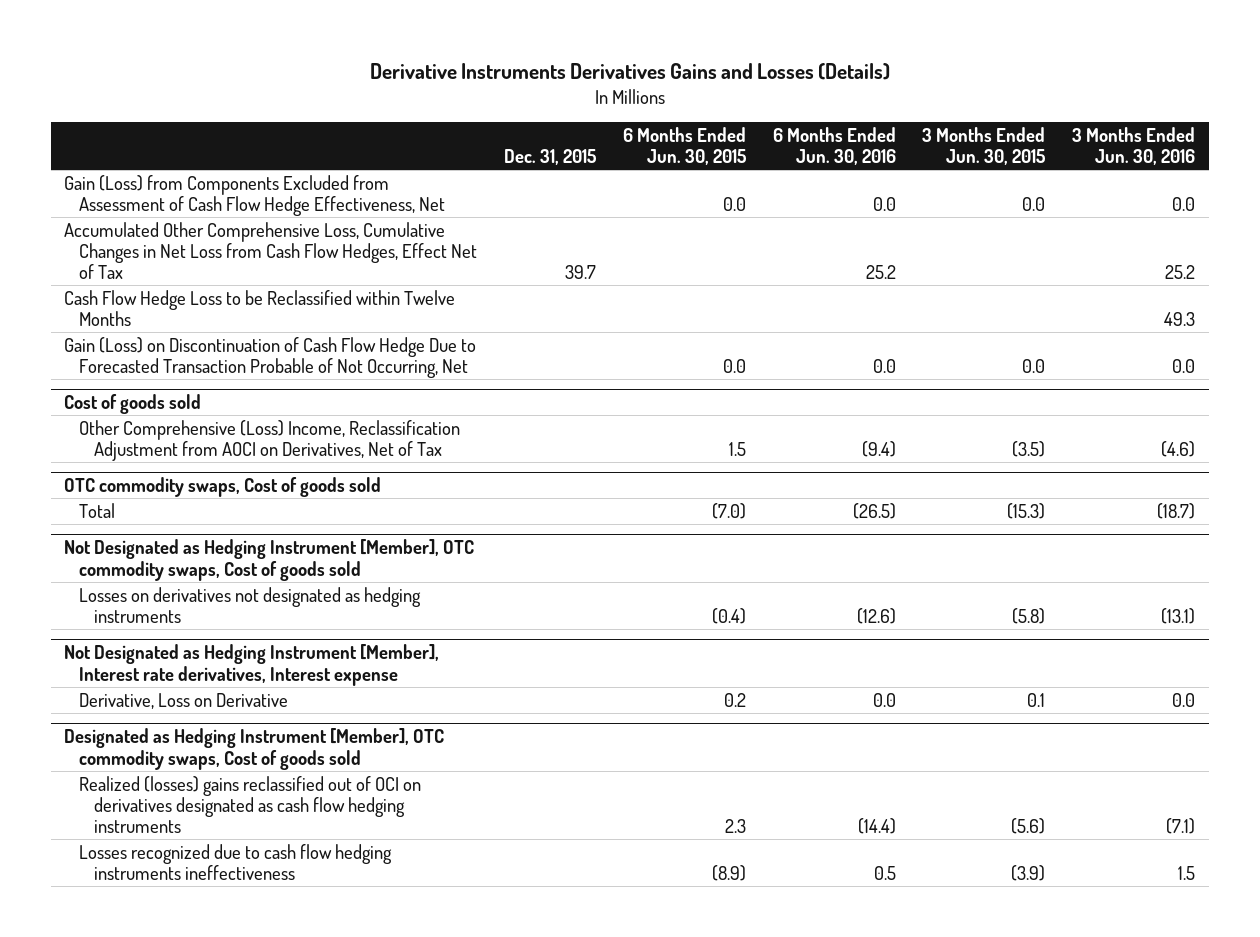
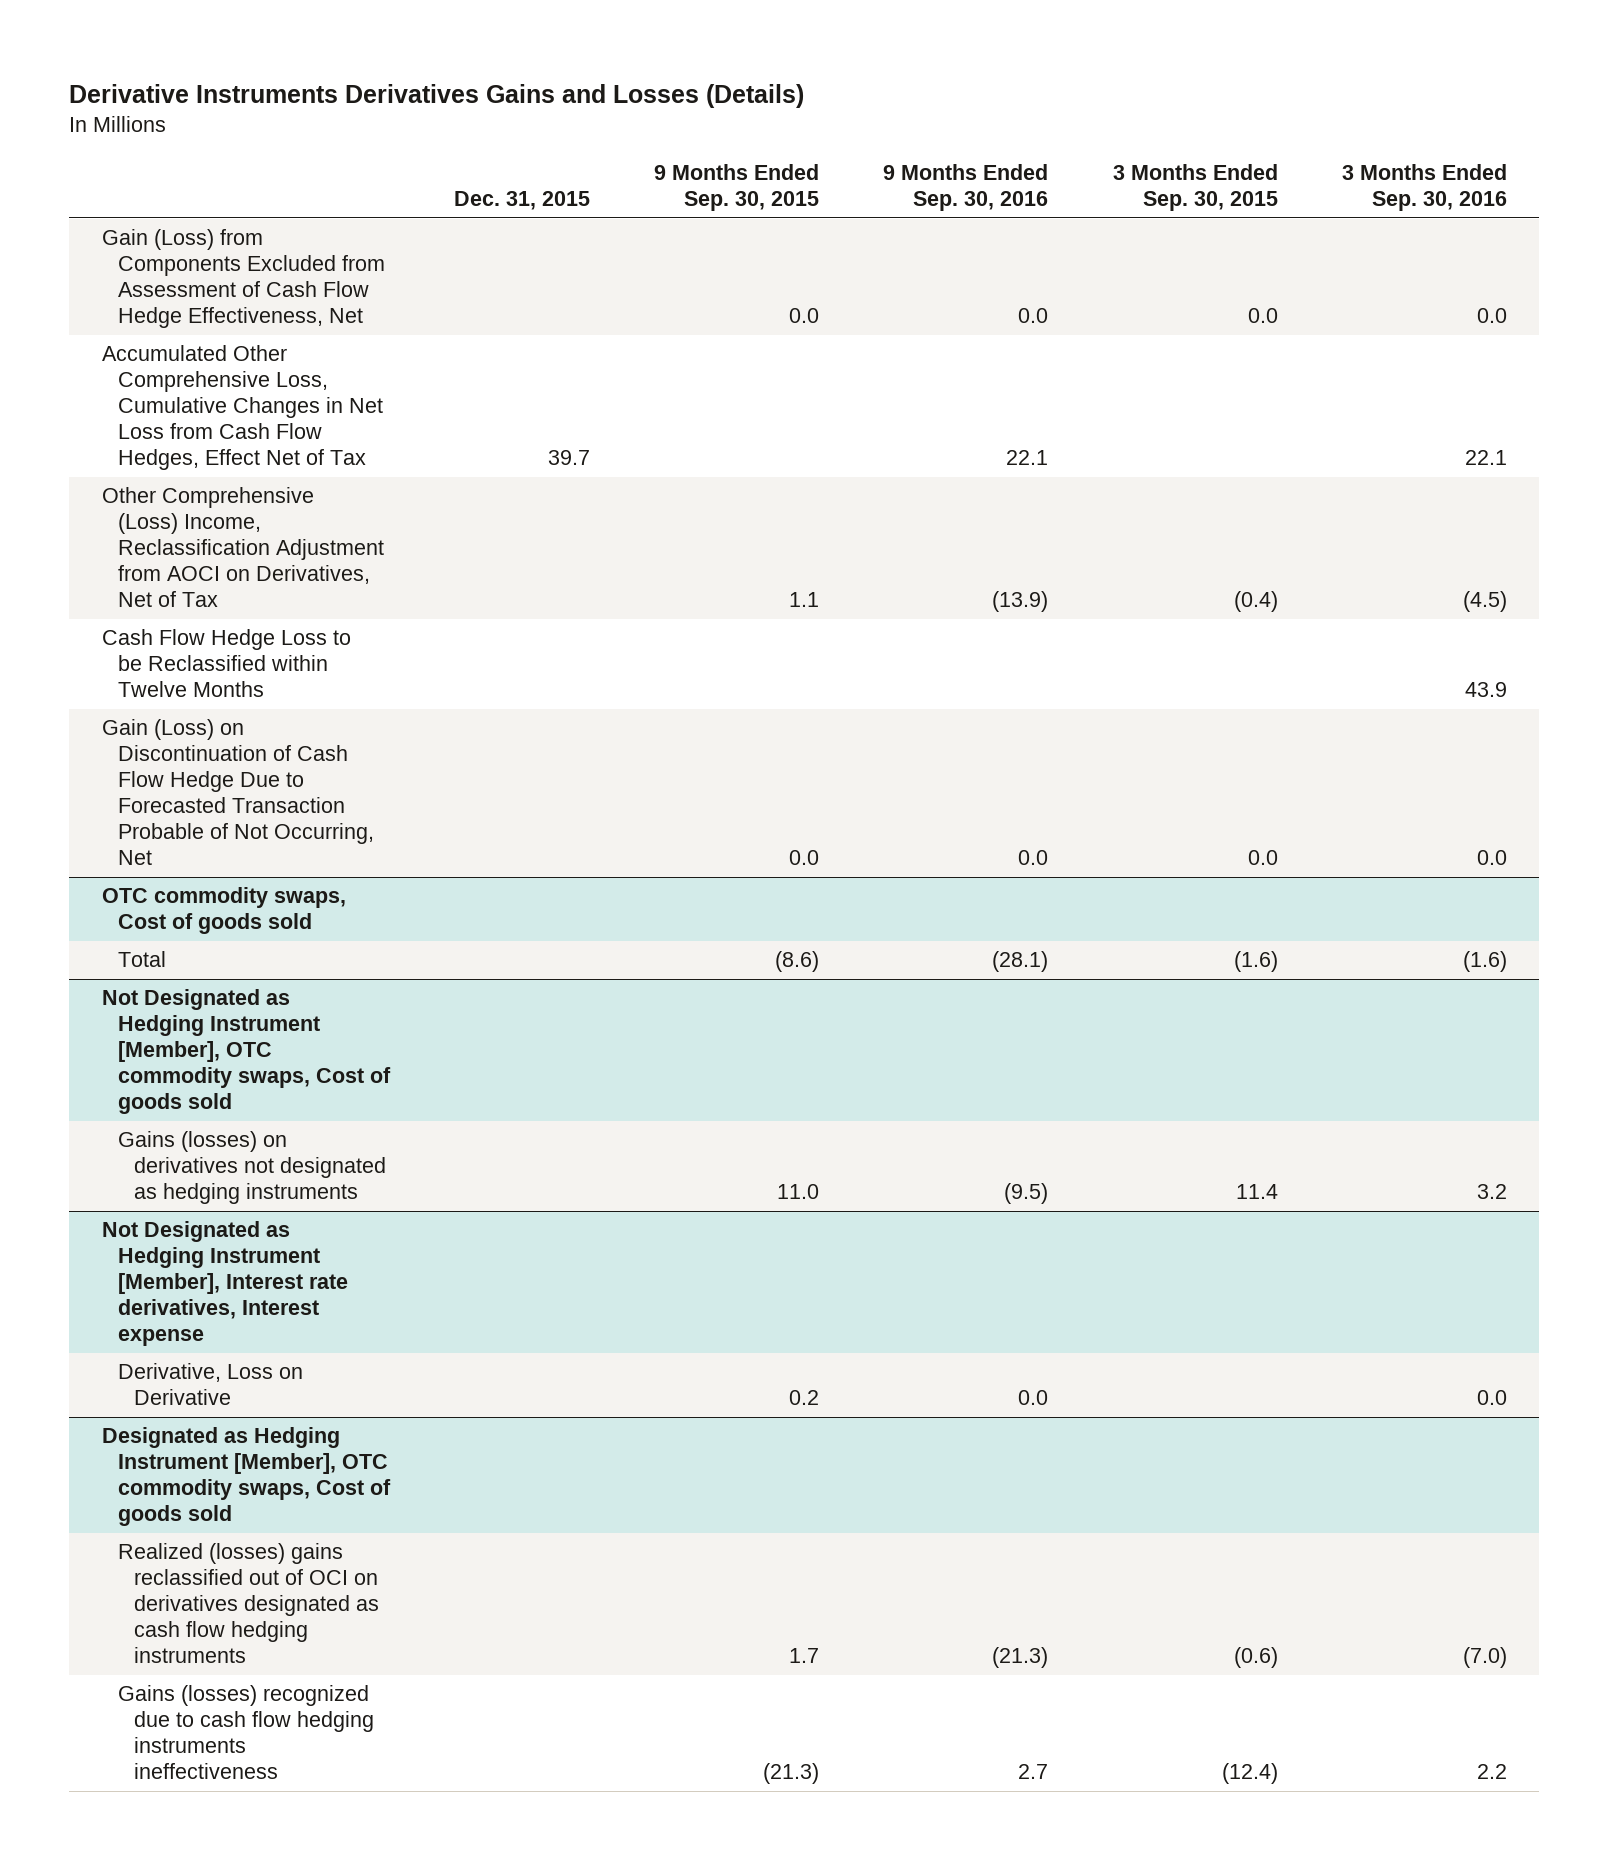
[622,126,746,165] 6 Months Ended Jun. 30, 2015 -> none
[772,126,896,165] 6 Months Ended Jun. 30, 2016 -> none
[922,126,1046,165] 3 Months Ended Jun. 30, 2015 -> none
[1072,126,1196,165] 3 Months Ended Jun. 30, 2016 -> none
none -> [654,164,820,212] 9 Months Ended Sep. 30, 2015
none -> [883,164,1049,212] 9 Months Ended Sep. 30, 2016
none -> [1112,164,1278,212] 3 Months Ended Sep. 30, 2015
none -> [1341,164,1507,212] 3 Months Ended Sep. 30, 2016
none -> [101,487,384,608] Other Comprehensive (Loss) Income, Reclassification Adjustment from AOCI on Derivatives, Net of Tax
[64,394,202,415] Cost of goods sold -> none
[78,419,460,461] Other Comprehensive (Loss) Income, Reclassification Adjustment from AOCI on Derivatives, Net of Tax -> none
[78,586,421,623] Losses on derivatives not designated as hedging instruments -> [117,1131,386,1205] Gains (losses) on derivatives not designated as hedging instruments
[78,843,392,880] Losses recognized due to cash flow hedging instruments ineffectiveness -> [117,1685,374,1780] Gains (losses) recognized due to cash flow hedging instruments ineffectiveness

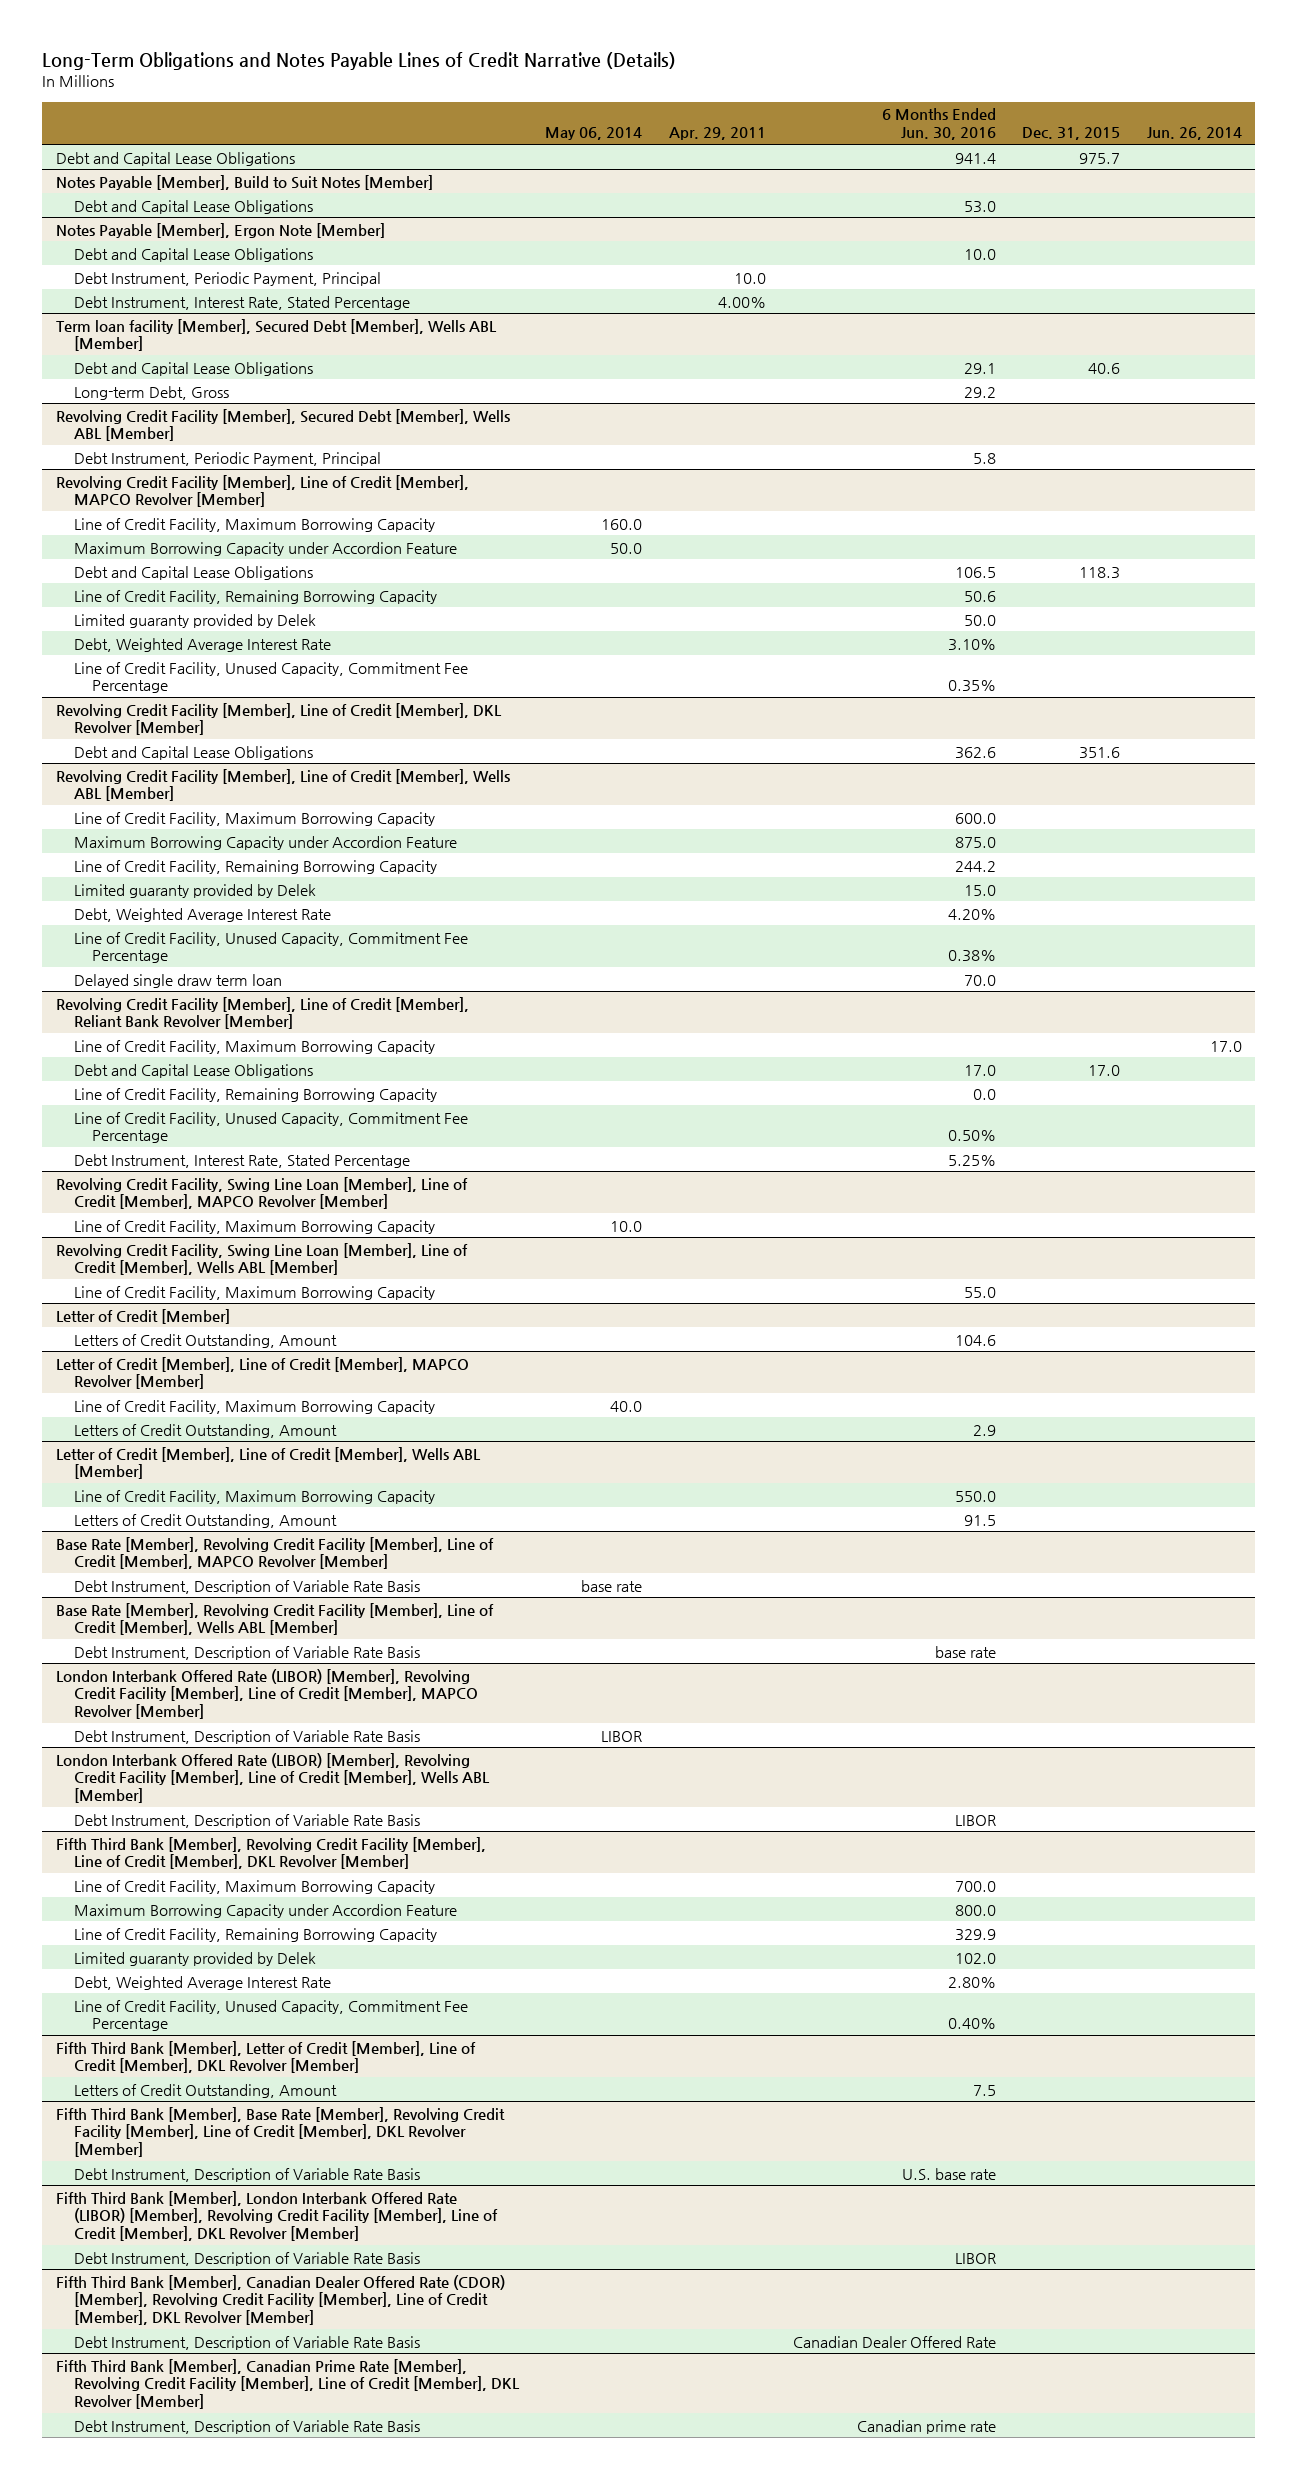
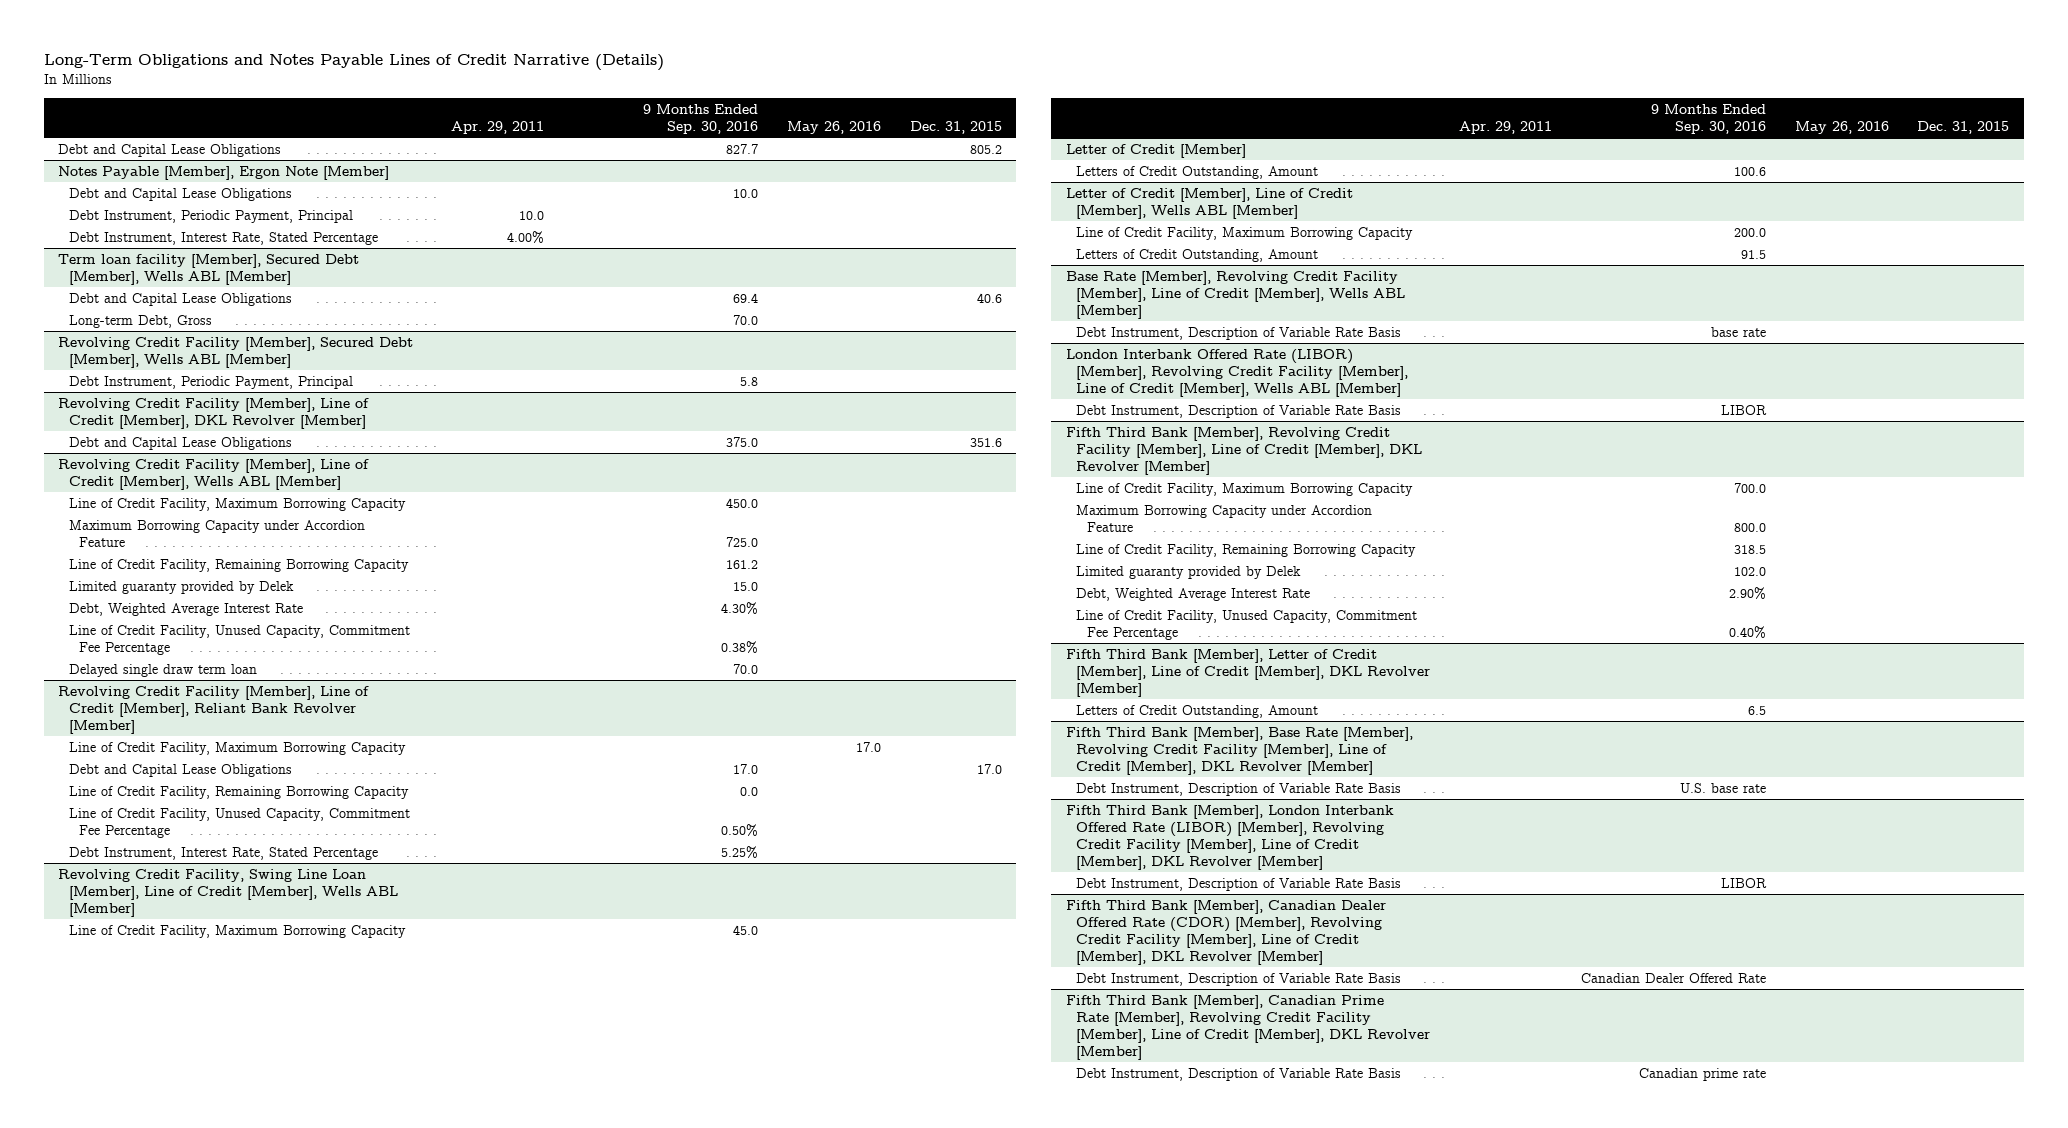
[545,127,643,141] May 06, 2014 -> none
[881,108,996,141] 6 Months Ended Jun. 30, 2016 -> none
[1146,127,1242,141] Jun. 26, 2014 -> none
none -> [643,104,759,135] 9 Months Ended Sep. 30, 2016
none -> [787,121,882,135] May 26, 2016
[55,174,433,190] Notes Payable [Member], Build to Suit Notes [Member] -> none
[73,199,313,214] Debt and Capital Lease Obligations -> none
[1079,152,1121,164] 975.7 -> [969,144,1002,154] 805.2
[55,474,469,508] Revolving Credit Facility [Member], Line of Credit [Member], MAPCO Revolver [Member] -> none
[73,517,435,532] Line of Credit Facility, Maximum Borrowing Capacity -> none
[73,541,457,556] Maximum Borrowing Capacity under Accordion Feature -> none
[73,565,313,580] Debt and Capital Lease Obligations -> none
[73,589,437,604] Line of Credit Facility, Remaining Borrowing Capacity -> none
[73,613,316,628] Limited guaranty provided by Delek -> none
[73,637,331,652] Debt, Weighted Average Interest Rate -> none
[73,661,468,694] Line of Credit Facility, Unused Capacity, Commitment Fee Percentage -> none
[55,1176,468,1210] Revolving Credit Facility, Swing Line Loan [Member], Line of Credit [Member], MAPCO Revolver [Member] -> none
[73,1219,435,1234] Line of Credit Facility, Maximum Borrowing Capacity -> none
[55,1356,469,1390] Letter of Credit [Member], Line of Credit [Member], MAPCO Revolver [Member] -> none
[73,1399,435,1414] Line of Credit Facility, Maximum Borrowing Capacity -> none
[73,1423,337,1438] Letters of Credit Outstanding, Amount -> none
[55,1536,494,1570] Base Rate [Member], Revolving Credit Facility [Member], Line of Credit [Member], MAPCO Revolver [Member] -> none
[73,1579,420,1594] Debt Instrument, Description of Variable Rate Basis -> none
[55,1668,478,1720] London Interbank Offered Rate (LIBOR) [Member], Revolving Credit Facility [Member], Line of Credit [Member], MAPCO Revolver [Member] -> none
[73,1729,420,1744] Debt Instrument, Description of Variable Rate Basis -> none

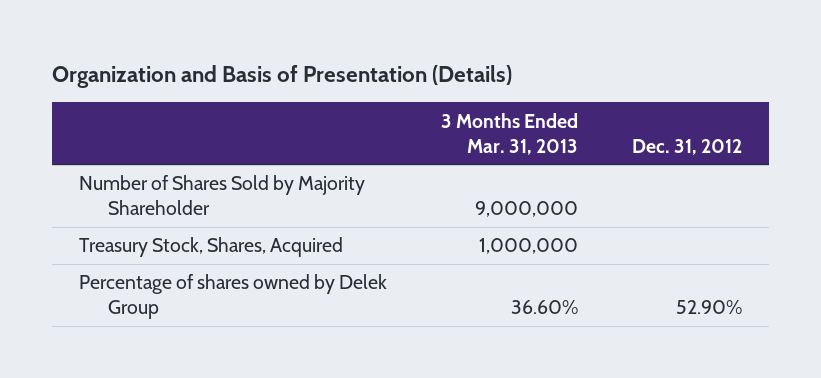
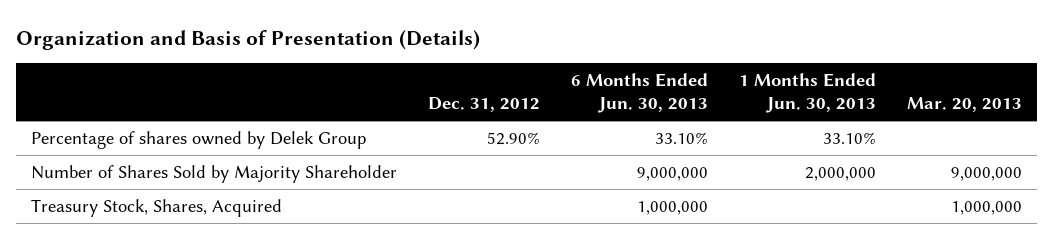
[440,112,578,155] 3 Months Ended Mar. 31, 2013 -> none
none -> [571,73,709,114] 6 Months Ended Jun. 30, 2013
none -> [739,73,877,114] 1 Months Ended Jun. 30, 2013
none -> [907,97,1023,113] Mar. 20, 2013
[78,274,387,320] Percentage of shares owned by Delek Group -> [31,131,368,150] Percentage of shares owned by Delek Group

